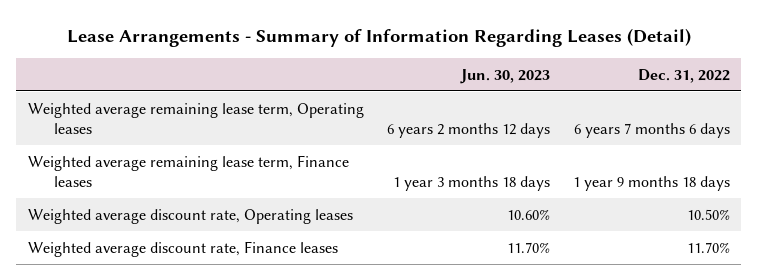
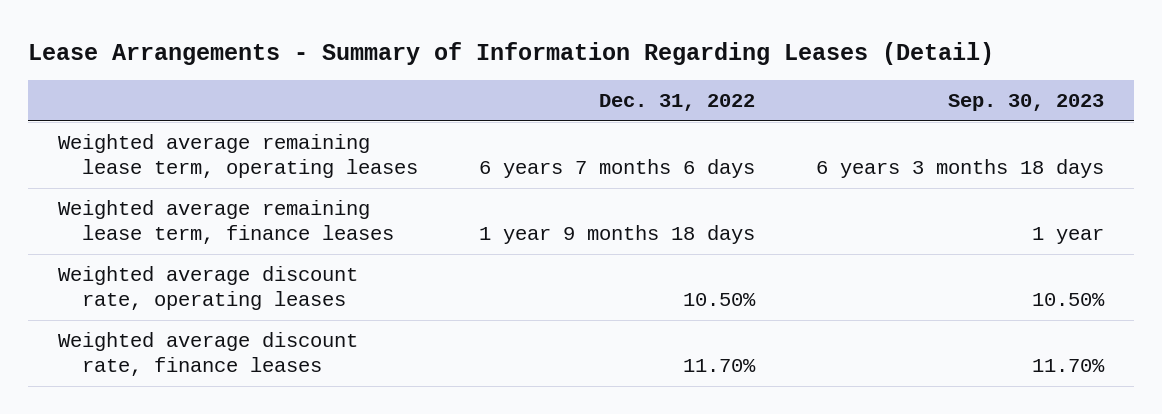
[459,68,550,84] Jun. 30, 2023 -> none
none -> [947,94,1104,112] Sep. 30, 2023
[27,102,364,134] Weighted average remaining lease term, Operating leases -> [58,134,419,179] Weighted average remaining lease term, operating leases
[27,154,349,187] Weighted average remaining lease term, Finance leases -> [58,200,395,245] Weighted average remaining lease term, finance leases
[27,208,353,224] Weighted average discount rate, Operating leases -> [58,266,359,311] Weighted average discount rate, operating leases
[27,240,338,257] Weighted average discount rate, Finance leases -> [58,332,359,377] Weighted average discount rate, finance leases

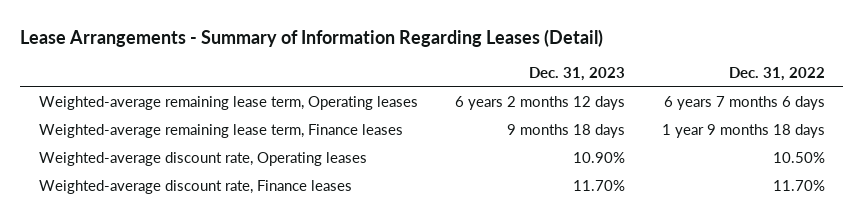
[947,94,1104,112] Sep. 30, 2023 -> none
none -> [528,67,625,82] Dec. 31, 2023
[58,134,419,179] Weighted average remaining lease term, operating leases -> [38,96,418,111] Weighted-average remaining lease term, Operating leases
[58,200,395,245] Weighted average remaining lease term, finance leases -> [38,124,403,139] Weighted-average remaining lease term, Finance leases
[58,266,359,311] Weighted average discount rate, operating leases -> [38,152,367,167] Weighted-average discount rate, Operating leases
[58,332,359,377] Weighted average discount rate, finance leases -> [38,180,352,195] Weighted-average discount rate, Finance leases

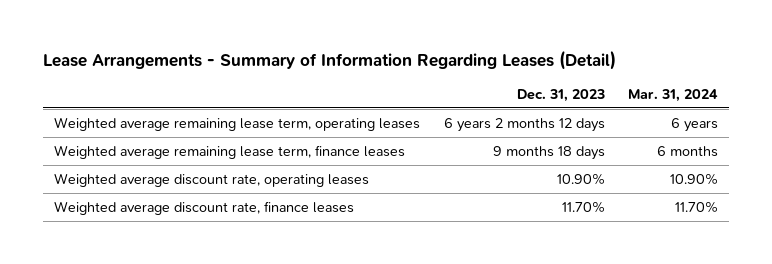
[728,67,825,82] Dec. 31, 2022 -> none
none -> [627,88,718,102] Mar. 31, 2024
[38,96,418,111] Weighted-average remaining lease term, Operating leases -> [54,116,421,131] Weighted average remaining lease term, operating leases
[38,124,403,139] Weighted-average remaining lease term, Finance leases -> [54,144,406,159] Weighted average remaining lease term, finance leases
[38,152,367,167] Weighted-average discount rate, Operating leases -> [54,172,370,187] Weighted average discount rate, operating leases
[38,180,352,195] Weighted-average discount rate, Finance leases -> [54,200,355,215] Weighted average discount rate, finance leases

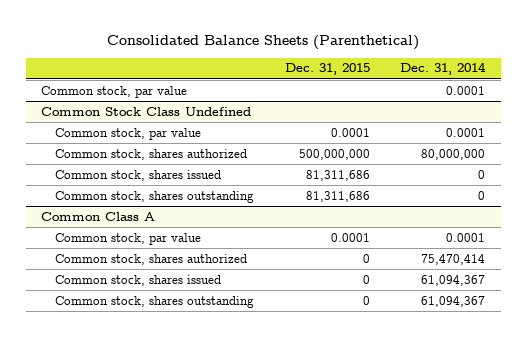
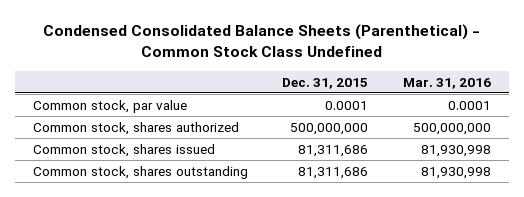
[107,35,420,51] Consolidated Balance Sheets (Parenthetical) -> [42,24,480,58] Condensed Consolidated Balance Sheets (Parenthetical) - Common Stock Class Undefined
[400,62,487,76] Dec. 31, 2014 -> none
none -> [403,77,492,89] Mar. 31, 2016
[41,85,188,98] Common stock, par value -> none
[41,106,252,116] Common Stock Class Undefined -> none
[41,211,156,221] Common Class A -> none
[55,232,202,245] Common stock, par value -> none
[55,253,248,265] Common stock, shares authorized -> none
[55,274,222,286] Common stock, shares issued -> none
[55,295,255,308] Common stock, shares outstanding -> none

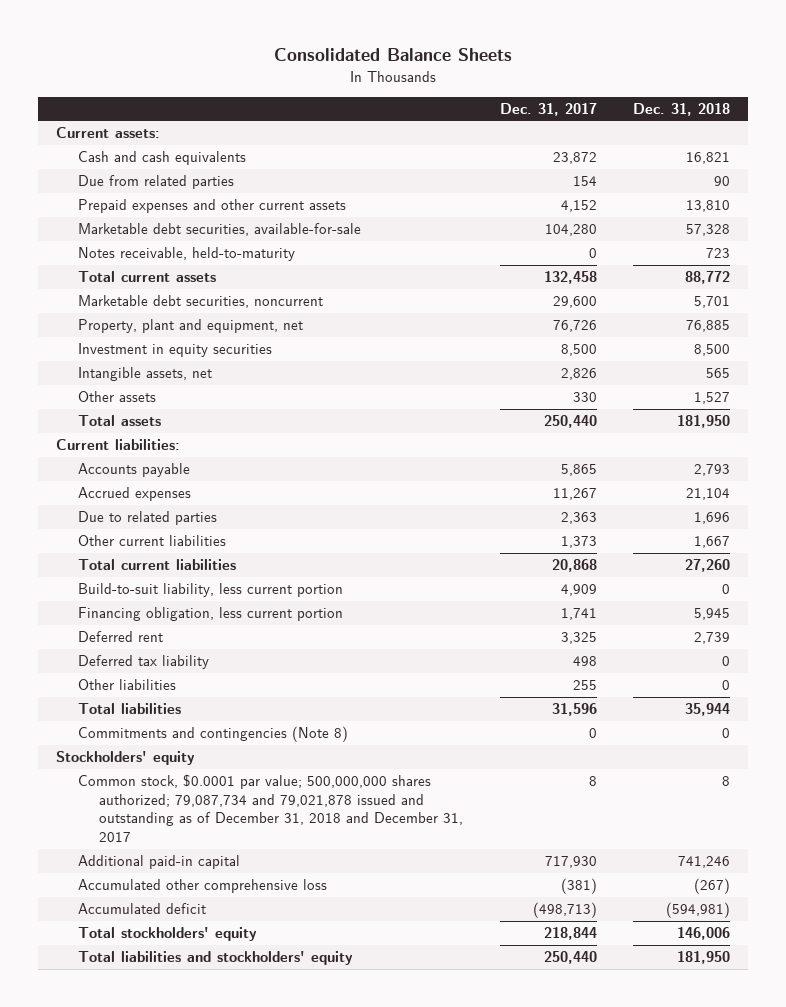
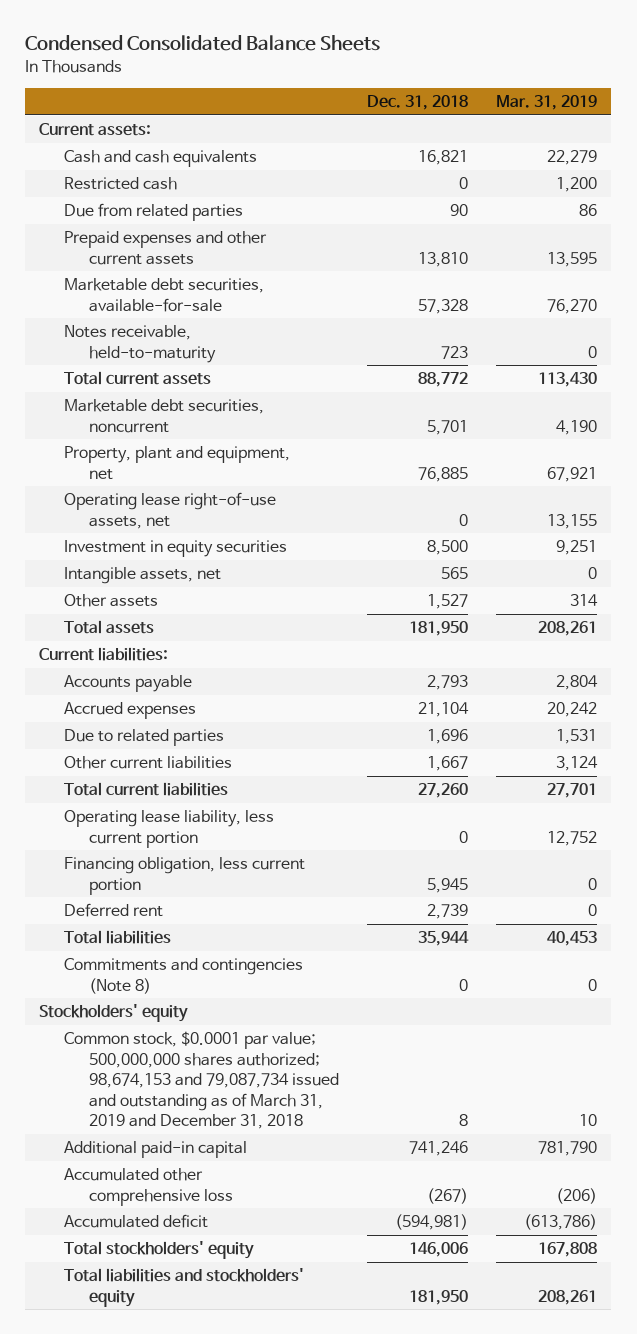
[274,48,513,62] Consolidated Balance Sheets -> [25,35,381,52] Condensed Consolidated Balance Sheets
[499,102,597,116] Dec. 31, 2017 -> none
none -> [496,95,598,111] Mar. 31, 2019
none -> [64,177,178,191] Restricted cash
none -> [64,492,277,529] Operating lease right-of-use assets, net
[77,583,343,598] Build-to-suit liability, less current portion -> none
none -> [64,810,275,848] Operating lease liability, less current portion
[77,655,209,670] Deferred tax liability -> none
[77,679,176,691] Other liabilities -> none
[77,774,464,843] Common stock, $0.0001 par value; 500,000,000 shares authorized; 79,087,734 and 79,021,878 issued and outstanding as of December 31, 2018 and December 31, 2017 -> [64,1031,340,1130] Common stock, $0.0001 par value; 500,000,000 shares authorized; 98,674,153 and 79,087,734 issued and outstanding as of March 31, 2019 and December 31, 2018

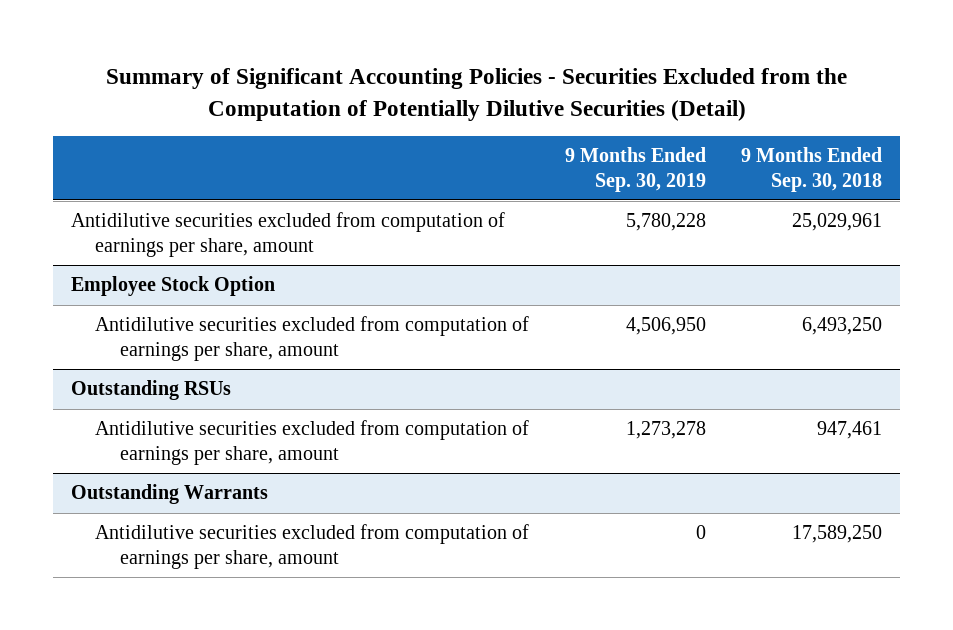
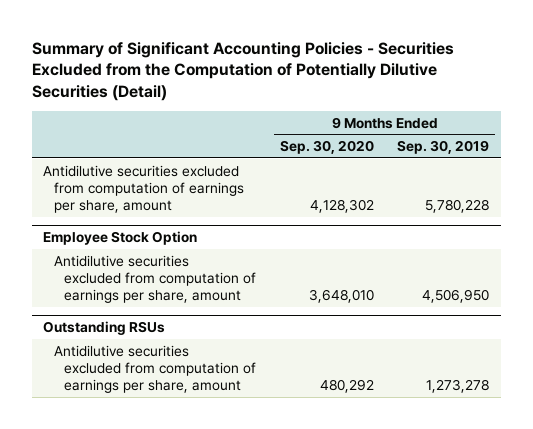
[741,147,883,192] 9 Months Ended Sep. 30, 2018 -> none
none -> [279,140,374,155] Sep. 30, 2020
[70,484,268,505] Outstanding Warrants -> none
[95,524,530,569] Antidilutive securities excluded from computation of earnings per share, amount -> none

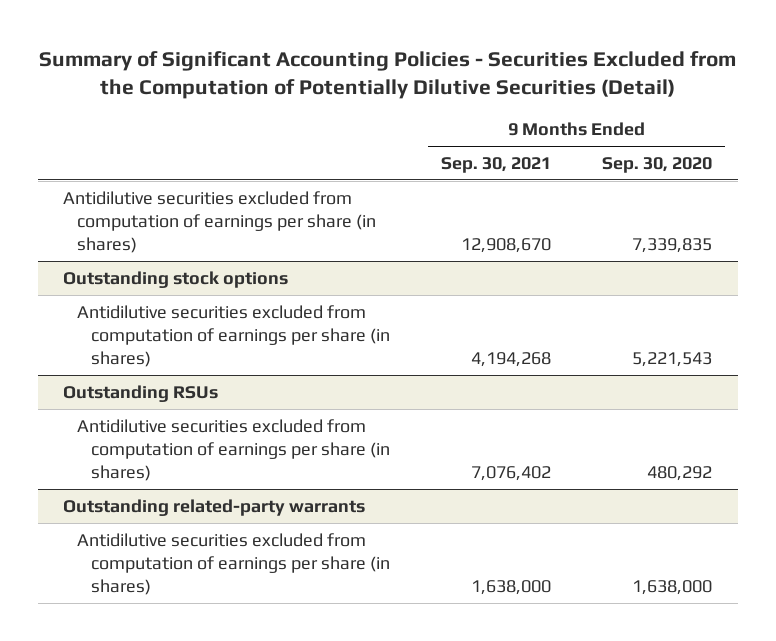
[397,140,490,155] Sep. 30, 2019 -> none
none -> [440,156,551,173] Sep. 30, 2021
[43,164,244,214] Antidilutive securities excluded from computation of earnings per share, amount -> [63,190,376,253] Antidilutive securities excluded from computation of earnings per share (in shares)
[309,199,374,214] 4,128,302 -> [632,237,713,253] 7,339,835
[43,231,198,246] Employee Stock Option -> [63,270,289,288] Outstanding stock options
[53,254,257,304] Antidilutive securities excluded from computation of earnings per share, amount -> [76,304,390,367] Antidilutive securities excluded from computation of earnings per share (in shares)
[308,289,374,304] 3,648,010 -> [632,351,713,367] 5,221,543
[53,344,257,394] Antidilutive securities excluded from computation of earnings per share, amount -> [76,418,390,481] Antidilutive securities excluded from computation of earnings per share (in shares)
none -> [63,498,366,516] Outstanding related-party warrants
none -> [76,532,390,595] Antidilutive securities excluded from computation of earnings per share (in shares)

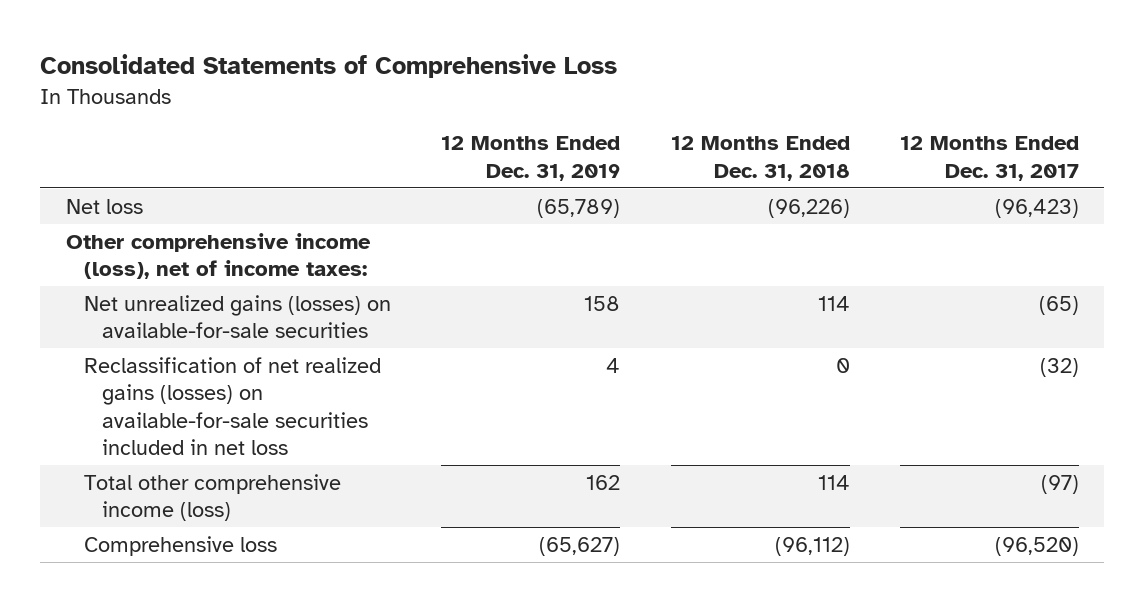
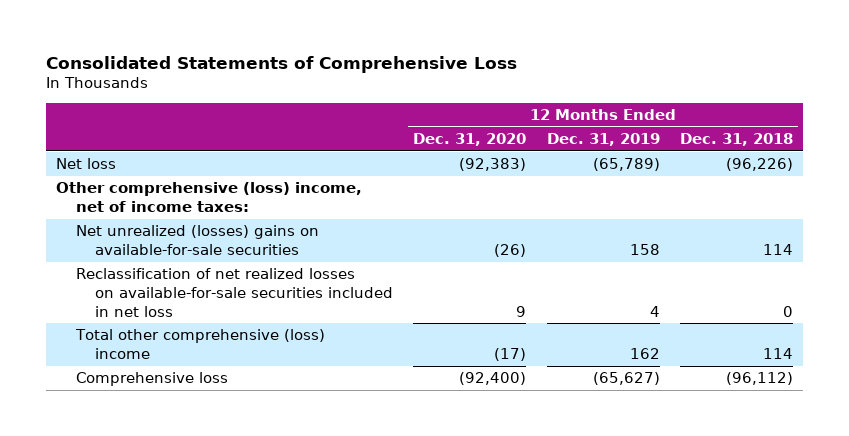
[899,136,1079,181] 12 Months Ended Dec. 31, 2017 -> none
none -> [413,133,527,147] Dec. 31, 2020
[65,232,371,280] Other comprehensive income (loss), net of income taxes: -> [55,182,362,212] Other comprehensive (loss) income, net of income taxes:
[83,294,391,339] Net unrealized gains (losses) on available-for-sale securities -> [75,225,319,255] Net unrealized (losses) gains on available-for-sale securities
[83,356,381,456] Reclassification of net realized gains (losses) on available-for-sale securities included in net loss -> [75,268,394,317] Reclassification of net realized losses on available-for-sale securities included in net loss
[83,473,341,522] Total other comprehensive income (loss) -> [74,329,325,359] Total other comprehensive (loss) income

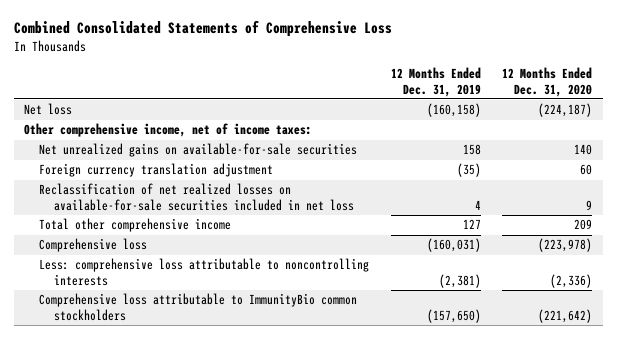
[45,55,517,73] Consolidated Statements of Comprehensive Loss -> [13,20,392,38] Combined Consolidated Statements of Comprehensive Loss
[679,133,793,147] Dec. 31, 2018 -> none
[459,158,527,172] (92,383) -> [538,103,593,118] (224,187)
[592,158,660,172] (65,789) -> [426,103,481,118] (160,158)
[55,182,362,212] Other comprehensive (loss) income, net of income taxes: -> [24,123,313,138] Other comprehensive income, net of income taxes:
[75,225,319,255] Net unrealized (losses) gains on available-for-sale securities -> [39,143,358,158] Net unrealized gains on available-for-sale securities
[494,243,527,257] (26) -> [574,144,593,156] 140
none -> [39,163,274,178] Foreign currency translation adjustment
[74,329,325,359] Total other comprehensive (loss) income -> [39,218,232,233] Total other comprehensive income
[494,347,527,361] (17) -> [574,219,593,231] 209
[629,347,660,359] 162 -> [462,219,481,230] 127
[459,372,527,386] (92,400) -> [538,238,593,253] (223,978)
[592,372,660,386] (65,627) -> [426,238,481,253] (160,031)
none -> [39,258,370,286] Less: comprehensive loss attributable to noncontrolling interests
none -> [39,293,358,321] Comprehensive loss attributable to ImmunityBio common stockholders

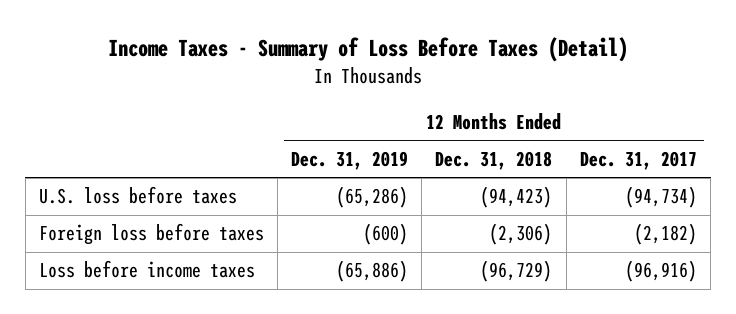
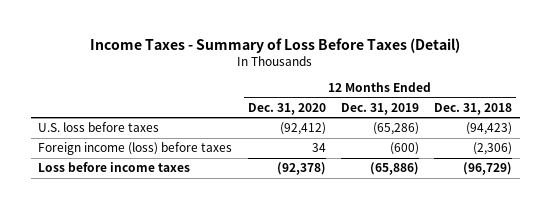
[579,150,697,170] Dec. 31, 2017 -> none
none -> [247,102,326,115] Dec. 31, 2020
[38,223,264,246] Foreign loss before taxes -> [38,142,233,156] Foreign income (loss) before taxes

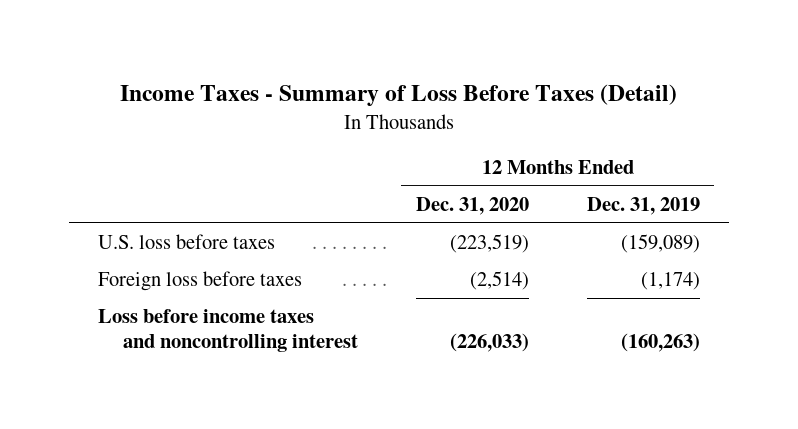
[434,102,513,115] Dec. 31, 2018 -> none
[279,122,326,136] (92,412) -> [449,234,529,254] (223,519)
[372,122,419,136] (65,286) -> [620,234,700,254] (159,089)
[38,142,233,156] Foreign income (loss) before taxes -> [98,271,303,292] Foreign loss before taxes
[311,143,326,153] 34 -> [469,271,529,291] (2,514)
[389,142,419,156] (600) -> [640,272,700,291] (1,174)
[38,162,191,173] Loss before income taxes -> [98,309,358,353] Loss before income taxes and noncontrolling interest
[276,162,326,176] (92,378) -> [449,333,529,353] (226,033)
[369,162,419,176] (65,886) -> [620,333,700,353] (160,263)

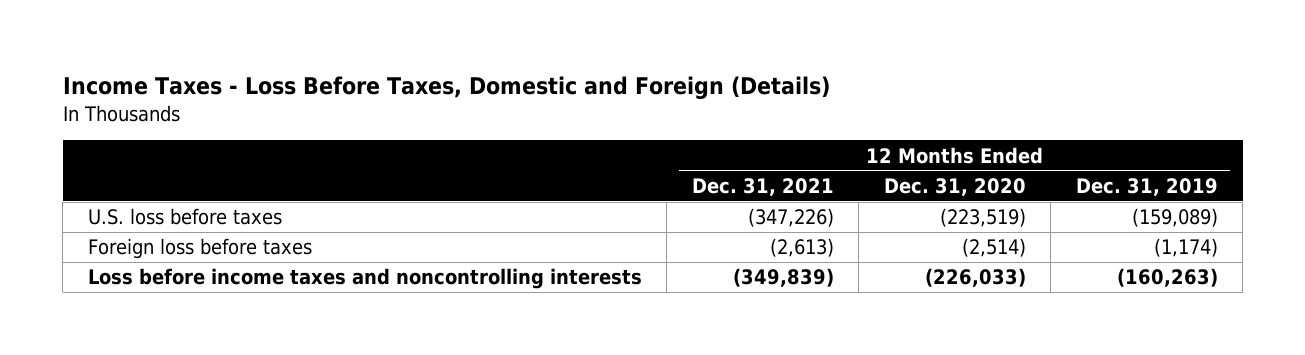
[119,83,677,106] Income Taxes - Summary of Loss Before Taxes (Detail) -> [62,75,830,99] Income Taxes - Loss Before Taxes, Domestic and Foreign (Details)
none -> [691,177,834,196] Dec. 31, 2021
[98,309,358,353] Loss before income taxes and noncontrolling interest -> [87,268,642,290] Loss before income taxes and noncontrolling interests

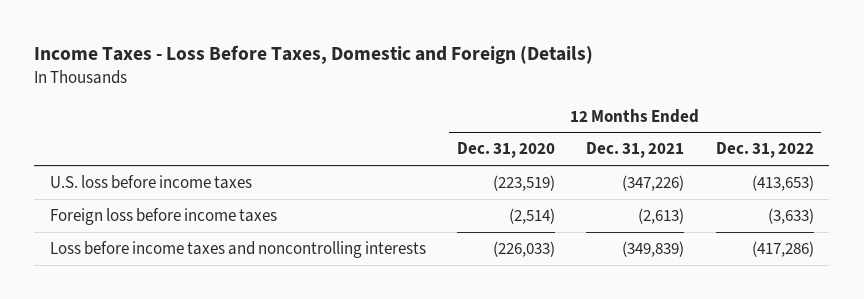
[1075,177,1218,196] Dec. 31, 2019 -> none
none -> [715,142,814,159] Dec. 31, 2022
[87,208,282,226] U.S. loss before taxes -> [49,174,252,189] U.S. loss before income taxes
[87,238,312,260] Foreign loss before taxes -> [49,207,277,225] Foreign loss before income taxes

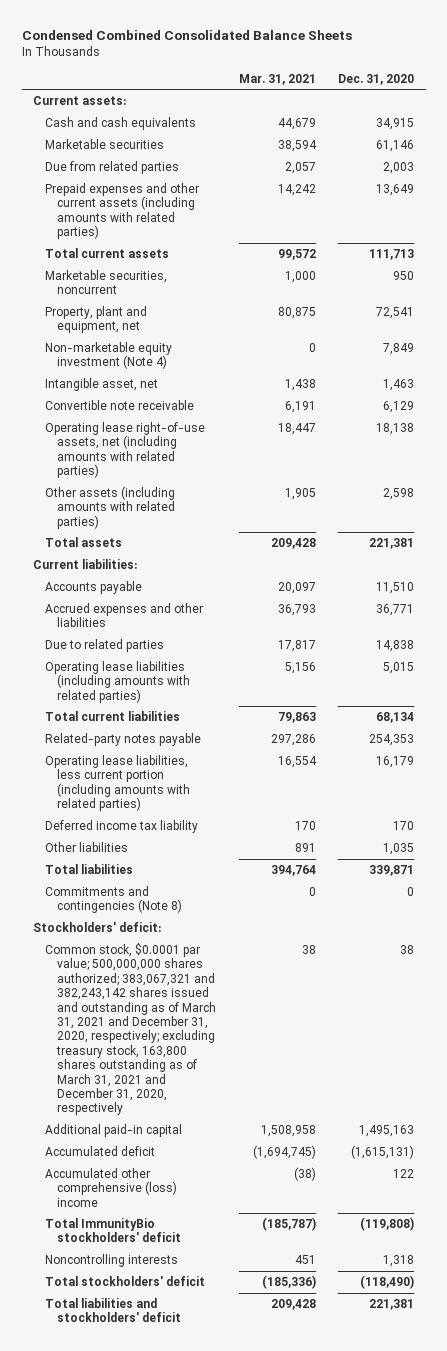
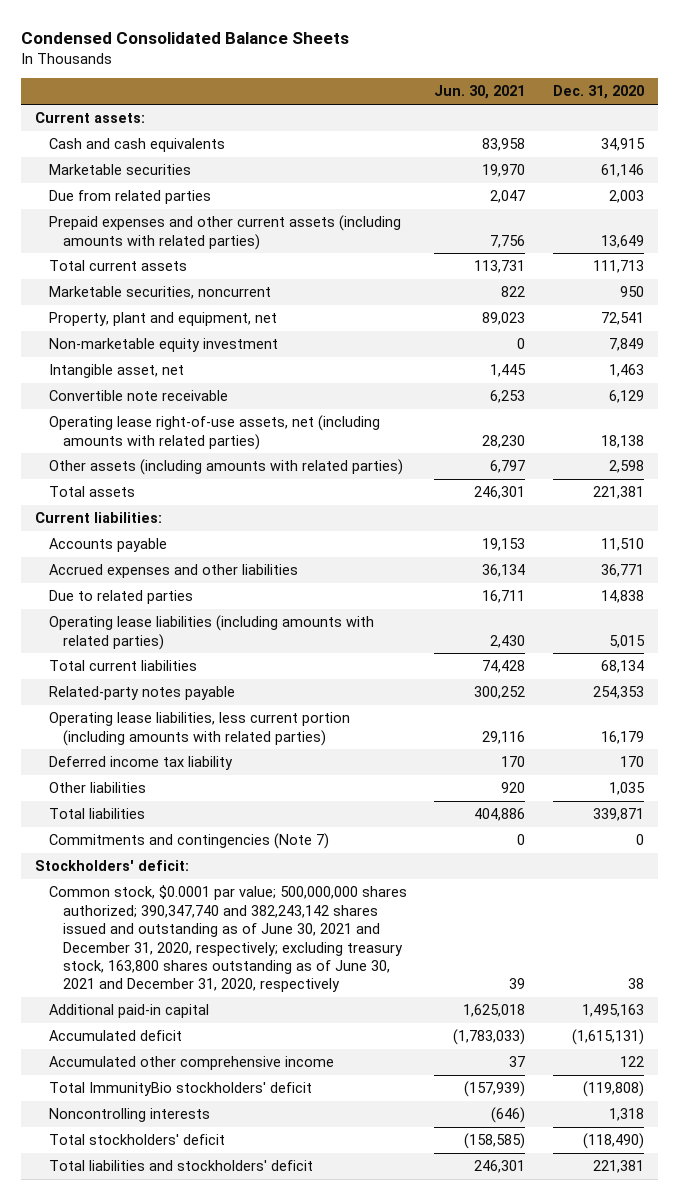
[21,29,352,40] Condensed Combined Consolidated Balance Sheets -> [21,31,350,44] Condensed Consolidated Balance Sheets
[238,73,316,85] Mar. 31, 2021 -> none
none -> [434,85,526,100] Jun. 30, 2021
[44,342,172,370] Non-marketable equity investment (Note 4) -> [48,338,278,353] Non-marketable equity investment
[44,886,182,914] Commitments and contingencies (Note 8) -> [48,833,329,850] Commitments and contingencies (Note 7)
[44,943,216,1116] Common stock, $0.0001 par value; 500,000,000 shares authorized; 383,067,321 and 382,243,142 shares issued and outstanding as of March 31, 2021 and December 31, 2020, respectively; excluding treasury stock, 163,800 shares outstanding as of March 31, 2021 and December 31, 2020, respectively -> [48,885,407,993] Common stock, $0.0001 par value; 500,000,000 shares authorized; 390,347,740 and 382,243,142 shares issued and outstanding as of June 30, 2021 and December 31, 2020, respectively; excluding treasury stock, 163,800 shares outstanding as of June 30, 2021 and December 31, 2020, respectively
[44,1168,177,1207] Accumulated other comprehensive (loss) income -> [48,1056,334,1071] Accumulated other comprehensive income

